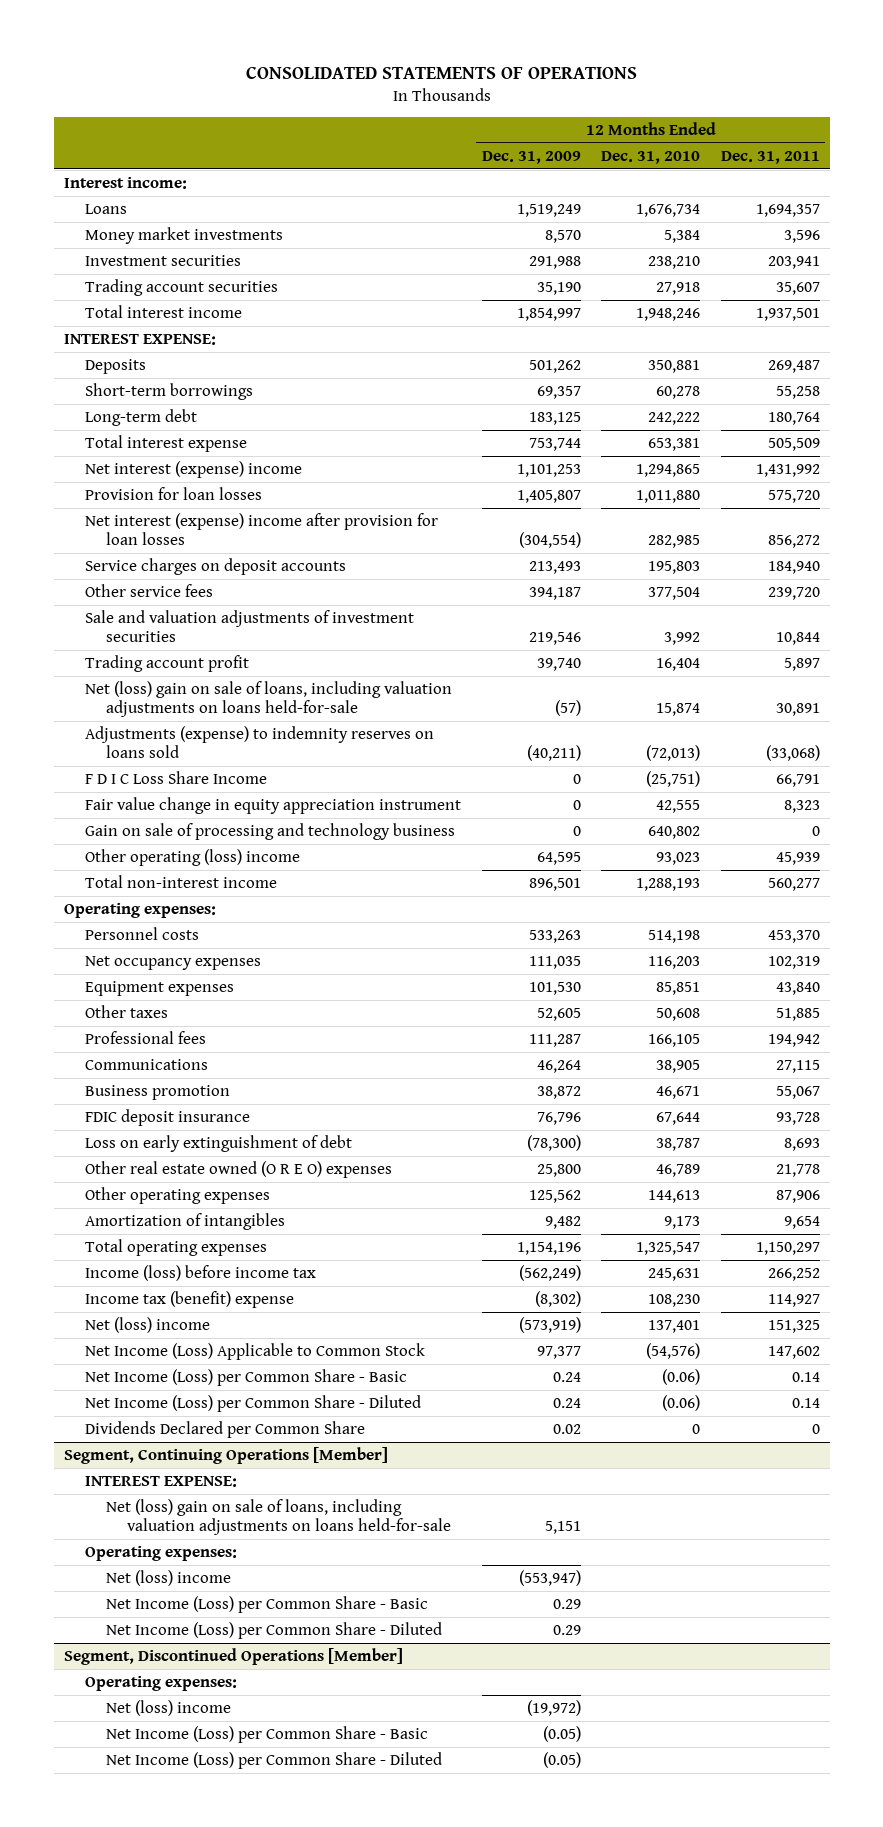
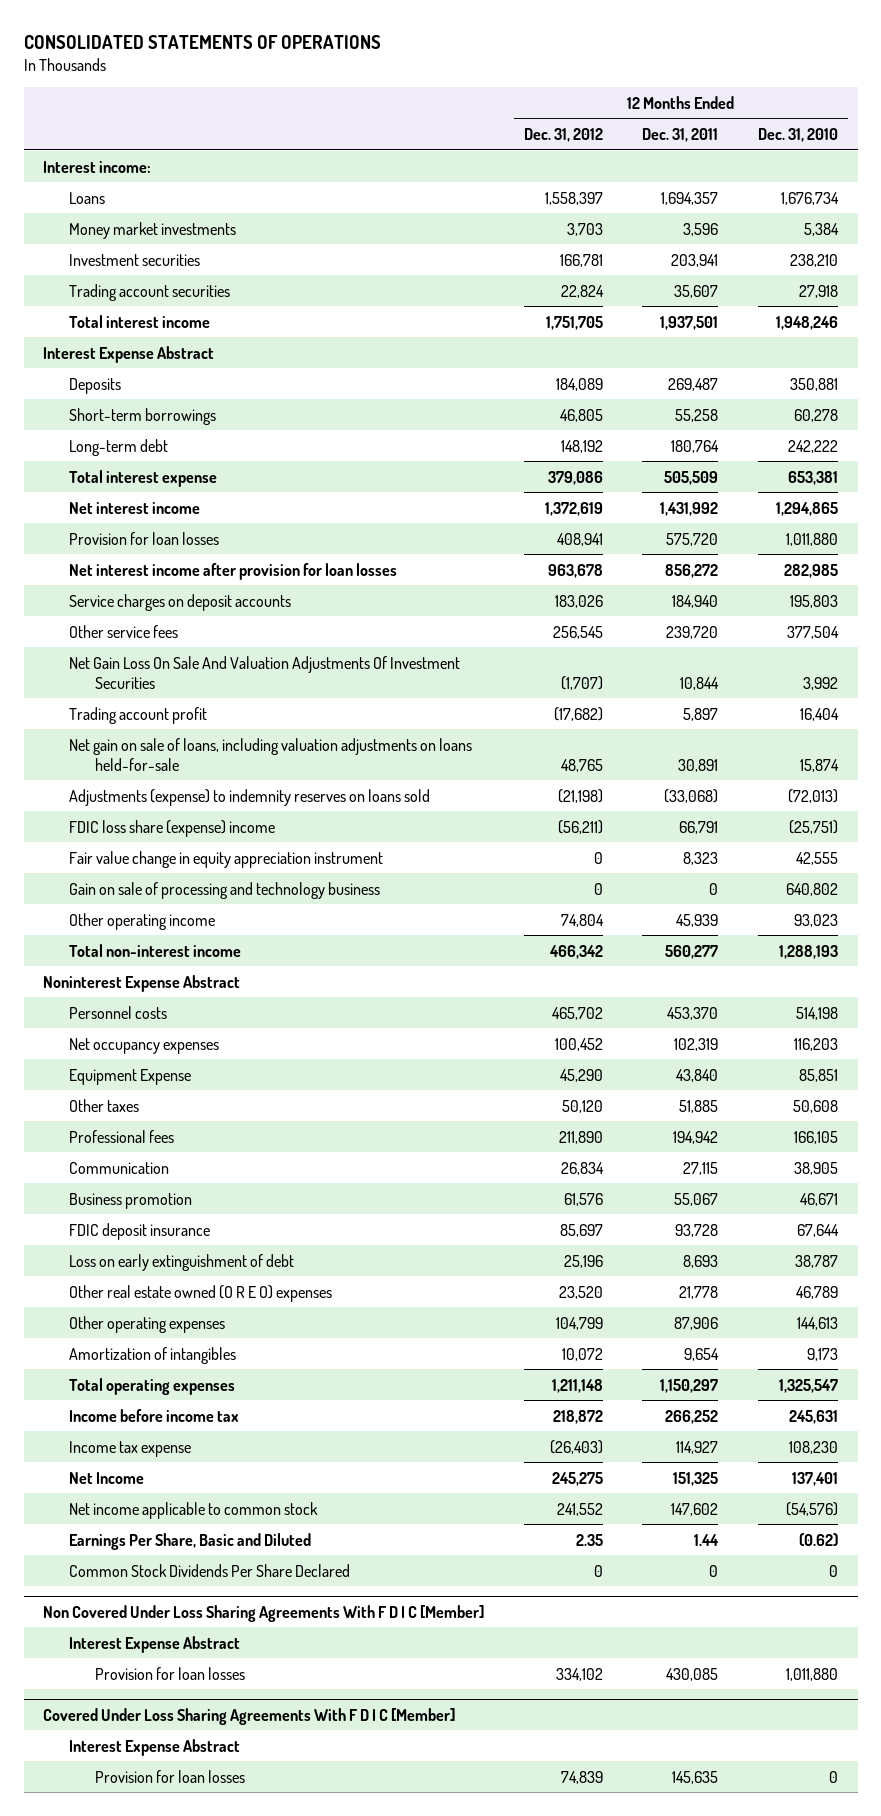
[481,150,581,164] Dec. 31, 2009 -> none
none -> [523,128,603,143] Dec. 31, 2012
[63,333,216,345] INTEREST EXPENSE: -> [43,345,215,363] Interest Expense Abstract
[84,460,302,478] Net interest (expense) income -> [69,501,201,514] Net interest income
[84,512,438,546] Net interest (expense) income after provision for loan losses -> [69,562,398,580] Net interest income after provision for loan losses
[84,609,414,643] Sale and valuation adjustments of investment securities -> [69,655,461,689] Net Gain Loss On Sale And Valuation Adjustments Of Investment Securities
[84,680,452,718] Net (loss) gain on sale of loans, including valuation adjustments on loans held-for-sale -> [69,737,473,771] Net gain on sale of loans, including valuation adjustments on loans held-for-sale
[84,770,267,784] F D I C Loss Share Income -> [69,819,276,837] FDIC loss share (expense) income
[84,848,300,866] Other operating (loss) income -> [69,912,216,930] Other operating income
[63,902,216,918] Operating expenses: -> [43,974,241,992] Noninterest Expense Abstract
[84,980,234,996] Equipment expenses -> [69,1068,192,1085] Equipment Expense
[84,1058,208,1070] Communications -> [69,1161,170,1174] Communication
[84,1368,407,1386] Net Income (Loss) per Common Share - Basic -> none
[84,1394,421,1412] Net Income (Loss) per Common Share - Diluted -> none
[63,1446,388,1464] Segment, Continuing Operations [Member] -> none
[106,1498,452,1536] Net (loss) gain on sale of loans, including valuation adjustments on loans held-for-sale -> none
[84,1545,237,1561] Operating expenses: -> none
[106,1569,232,1586] Net (loss) income -> none
[106,1595,429,1613] Net Income (Loss) per Common Share - Basic -> none
[106,1621,443,1639] Net Income (Loss) per Common Share - Diluted -> none
[63,1647,403,1665] Segment, Discontinued Operations [Member] -> none
[84,1675,237,1691] Operating expenses: -> none
[106,1699,232,1716] Net (loss) income -> none
[106,1725,429,1743] Net Income (Loss) per Common Share - Basic -> none
[106,1751,443,1769] Net Income (Loss) per Common Share - Diluted -> none
[84,1264,316,1281] Income (loss) before income tax -> [69,1408,240,1422] Income before income tax
[84,1290,294,1308] Income tax (benefit) expense -> [69,1440,192,1457] Income tax expense
[84,1316,210,1333] Net (loss) income -> [69,1471,145,1484] Net Income
[84,1342,425,1360] Net Income (Loss) Applicable to Common Stock -> [69,1501,319,1519] Net income applicable to common stock
none -> [69,1532,312,1550] Earnings Per Share, Basic and Diluted
[84,1420,365,1438] Dividends Declared per Common Share -> [69,1563,351,1577] Common Stock Dividends Per Share Declared
none -> [43,1604,485,1622] Non Covered Under Loss Sharing Agreements With F D I C [Member]
[84,1475,237,1487] INTEREST EXPENSE: -> [69,1635,241,1653] Interest Expense Abstract
none -> [95,1666,246,1680] Provision for loan losses
none -> [43,1707,456,1725] Covered Under Loss Sharing Agreements With F D I C [Member]
none -> [69,1738,241,1756] Interest Expense Abstract
none -> [95,1769,246,1783] Provision for loan losses

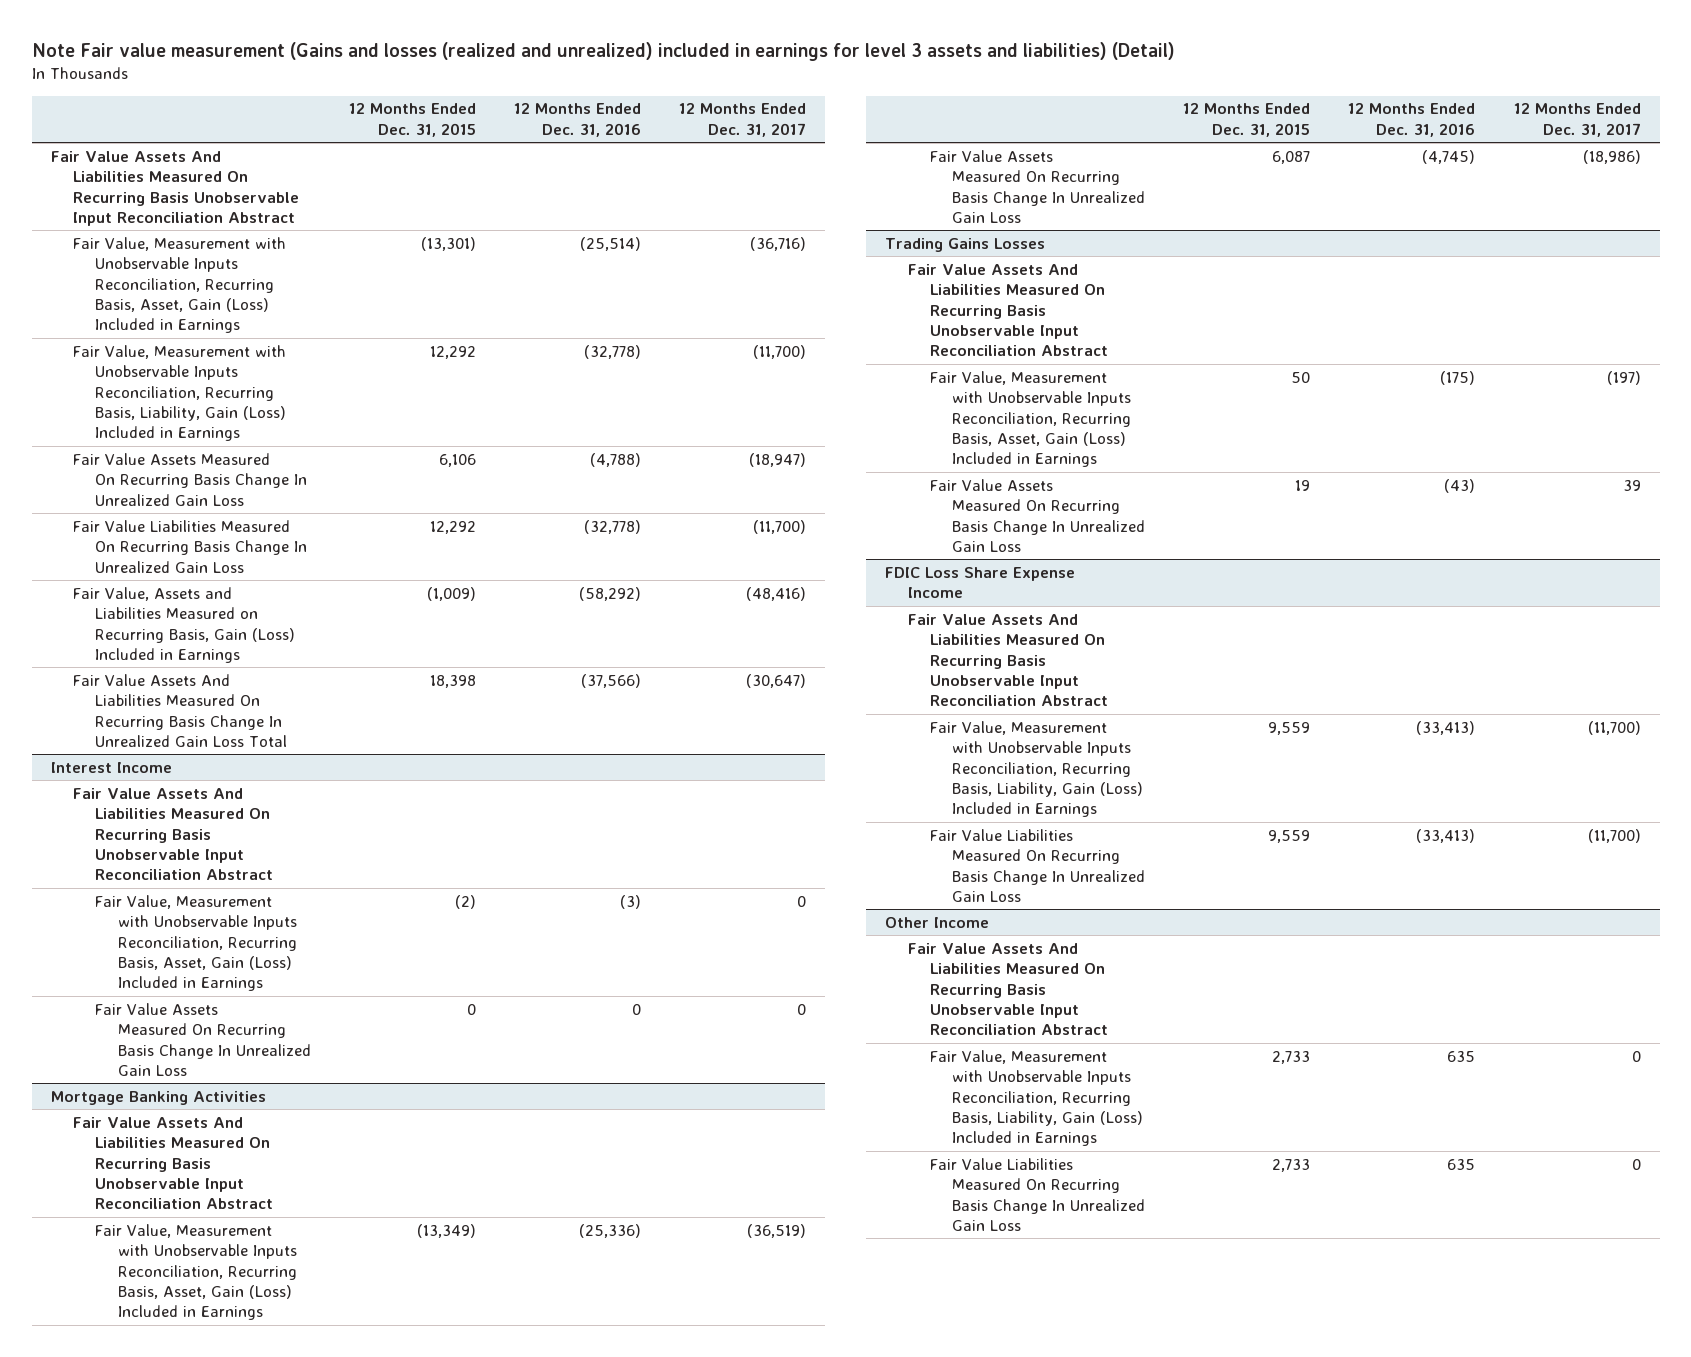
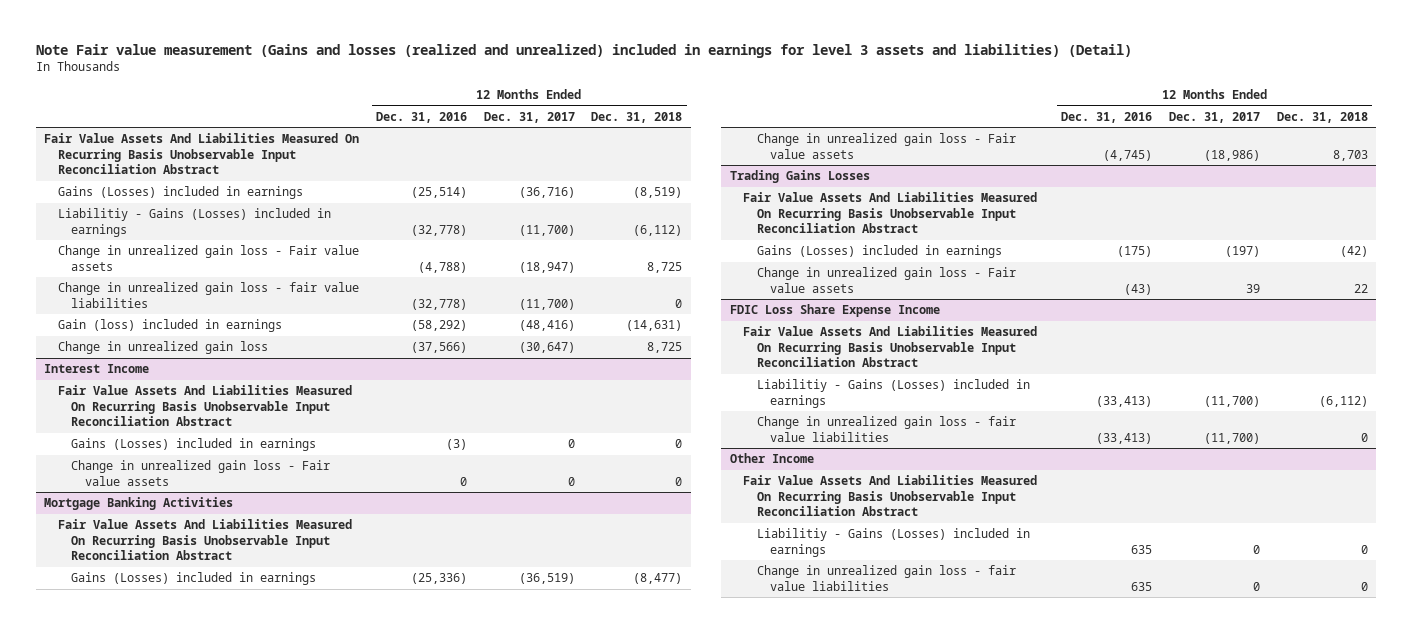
[348,103,476,137] 12 Months Ended Dec. 31, 2015 -> none
none -> [591,111,683,123] Dec. 31, 2018
[73,236,287,334] Fair Value, Measurement with Unobservable Inputs Reconciliation, Recurring Basis, Asset, Gain (Loss) Included in Earnings -> [57,186,303,200] Gains (Losses) included in earnings
[73,344,287,442] Fair Value, Measurement with Unobservable Inputs Reconciliation, Recurring Basis, Liability, Gain (Loss) Included in Earnings -> [57,208,331,237] Liabilitiy - Gains (Losses) included in earnings
[73,452,308,506] Fair Value Assets Measured On Recurring Basis Change In Unrealized Gain Loss -> [57,245,359,271] Change in unrealized gain loss - Fair value assets
[73,519,308,573] Fair Value Liabilities Measured On Recurring Basis Change In Unrealized Gain Loss -> [57,282,359,308] Change in unrealized gain loss - fair value liabilities
[73,586,296,663] Fair Value, Assets and Liabilities Measured on Recurring Basis, Gain (Loss) Included in Earnings -> [57,319,282,333] Gain (loss) included in earnings
[73,673,288,747] Fair Value Assets And Liabilities Measured On Recurring Basis Change In Unrealized Gain Loss Total -> [57,341,268,355] Change in unrealized gain loss
[95,894,297,992] Fair Value, Measurement with Unobservable Inputs Reconciliation, Recurring Basis, Asset, Gain (Loss) Included in Earnings -> [71,438,317,452] Gains (Losses) included in earnings
[95,1002,311,1076] Fair Value Assets Measured On Recurring Basis Change In Unrealized Gain Loss -> [71,460,331,486] Change in unrealized gain loss - Fair value assets
[95,1223,297,1321] Fair Value, Measurement with Unobservable Inputs Reconciliation, Recurring Basis, Asset, Gain (Loss) Included in Earnings -> [71,572,317,586] Gains (Losses) included in earnings
[929,149,1146,223] Fair Value Assets Measured On Recurring Basis Change In Unrealized Gain Loss -> [756,133,1016,159] Change in unrealized gain loss - Fair value assets
[929,370,1132,468] Fair Value, Measurement with Unobservable Inputs Reconciliation, Recurring Basis, Asset, Gain (Loss) Included in Earnings -> [756,245,1002,259] Gains (Losses) included in earnings
[929,478,1146,552] Fair Value Assets Measured On Recurring Basis Change In Unrealized Gain Loss -> [756,267,1016,293] Change in unrealized gain loss - Fair value assets
[929,720,1144,818] Fair Value, Measurement with Unobservable Inputs Reconciliation, Recurring Basis, Liability, Gain (Loss) Included in Earnings -> [756,379,1030,408] Liabilitiy - Gains (Losses) included in earnings
[929,828,1146,902] Fair Value Liabilities Measured On Recurring Basis Change In Unrealized Gain Loss -> [756,416,1016,442] Change in unrealized gain loss - fair value liabilities
[929,1049,1144,1147] Fair Value, Measurement with Unobservable Inputs Reconciliation, Recurring Basis, Liability, Gain (Loss) Included in Earnings -> [756,528,1030,557] Liabilitiy - Gains (Losses) included in earnings
[929,1157,1146,1231] Fair Value Liabilities Measured On Recurring Basis Change In Unrealized Gain Loss -> [756,565,1016,591] Change in unrealized gain loss - fair value liabilities

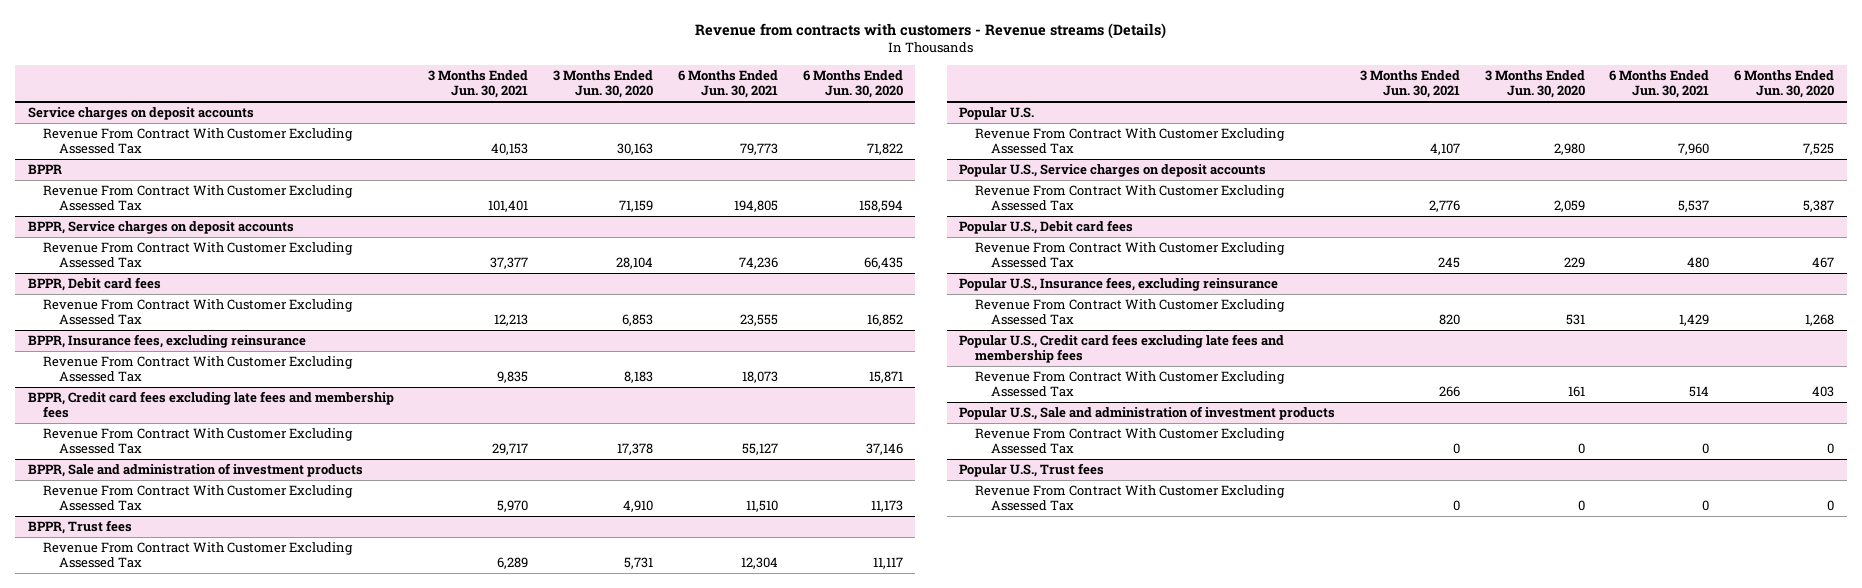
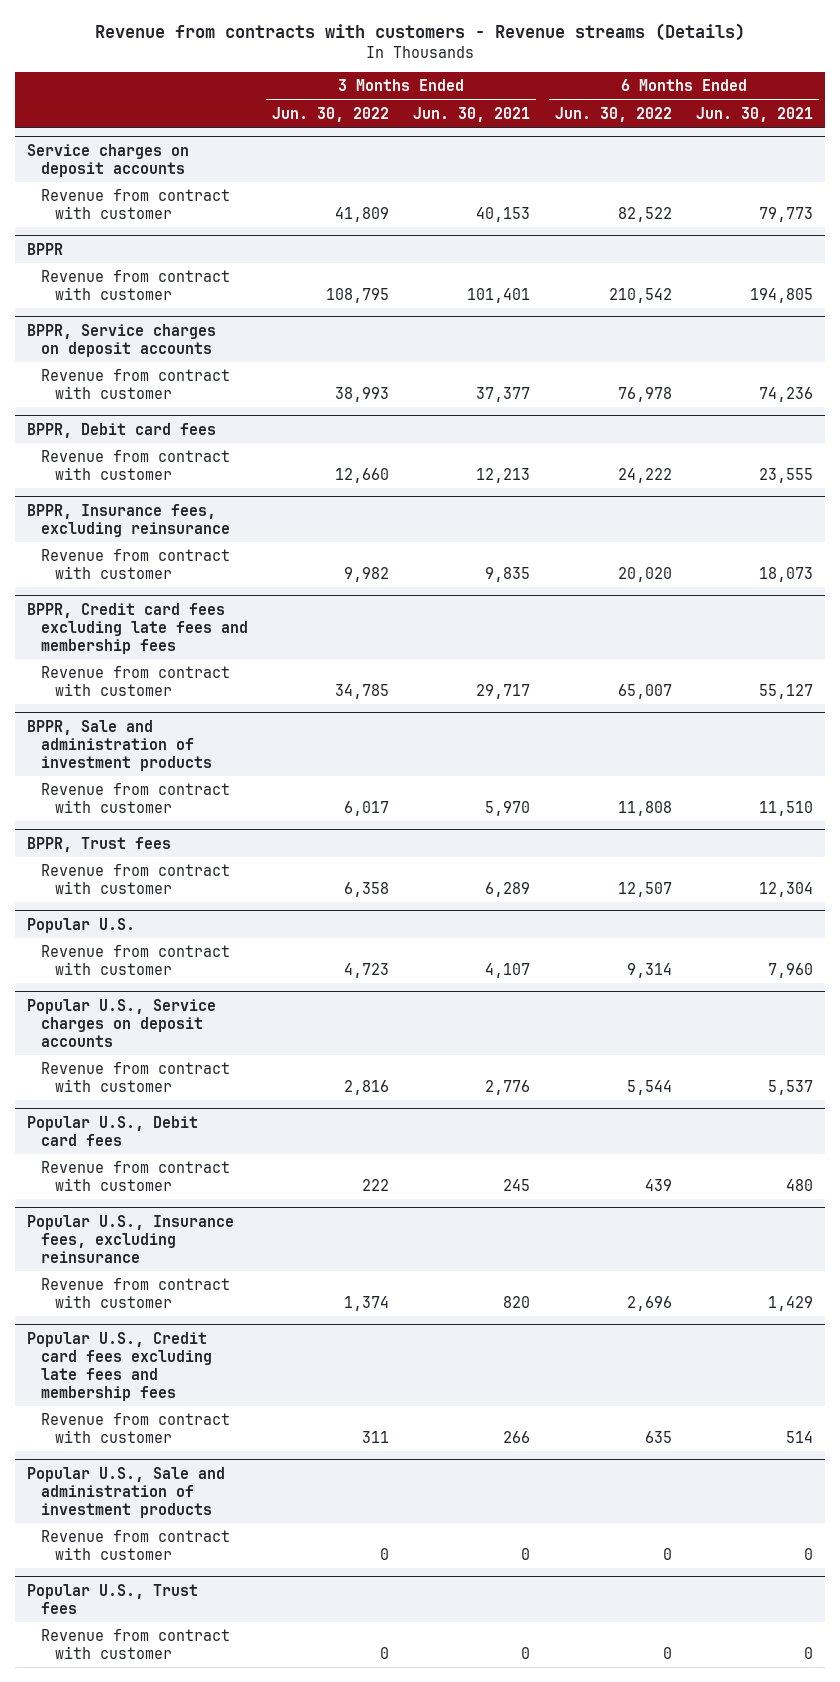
[553,70,654,99] 3 Months Ended Jun. 30, 2020 -> none
[802,70,903,99] 6 Months Ended Jun. 30, 2020 -> none
none -> [272,106,390,122] Jun. 30, 2022
none -> [554,106,672,122] Jun. 30, 2022
[43,128,354,155] Revenue From Contract With Customer Excluding Assessed Tax -> [40,189,230,219] Revenue from contract with customer
[43,185,354,212] Revenue From Contract With Customer Excluding Assessed Tax -> [40,270,230,300] Revenue from contract with customer
[43,242,354,269] Revenue From Contract With Customer Excluding Assessed Tax -> [40,369,230,399] Revenue from contract with customer
[43,299,354,326] Revenue From Contract With Customer Excluding Assessed Tax -> [40,450,230,480] Revenue from contract with customer
[43,356,354,383] Revenue From Contract With Customer Excluding Assessed Tax -> [40,549,230,579] Revenue from contract with customer
[43,428,354,455] Revenue From Contract With Customer Excluding Assessed Tax -> [40,666,230,696] Revenue from contract with customer
[43,485,354,512] Revenue From Contract With Customer Excluding Assessed Tax -> [40,783,230,813] Revenue from contract with customer
[43,542,354,569] Revenue From Contract With Customer Excluding Assessed Tax -> [40,864,230,894] Revenue from contract with customer
[975,128,1286,155] Revenue From Contract With Customer Excluding Assessed Tax -> [40,945,230,975] Revenue from contract with customer
[975,185,1286,212] Revenue From Contract With Customer Excluding Assessed Tax -> [40,1062,230,1092] Revenue from contract with customer
[975,242,1286,269] Revenue From Contract With Customer Excluding Assessed Tax -> [40,1161,230,1191] Revenue from contract with customer
[975,299,1286,326] Revenue From Contract With Customer Excluding Assessed Tax -> [40,1278,230,1308] Revenue from contract with customer
[975,371,1286,398] Revenue From Contract With Customer Excluding Assessed Tax -> [40,1413,230,1443] Revenue from contract with customer
[975,428,1286,455] Revenue From Contract With Customer Excluding Assessed Tax -> [40,1530,230,1560] Revenue from contract with customer
[975,485,1286,512] Revenue From Contract With Customer Excluding Assessed Tax -> [40,1629,230,1659] Revenue from contract with customer

